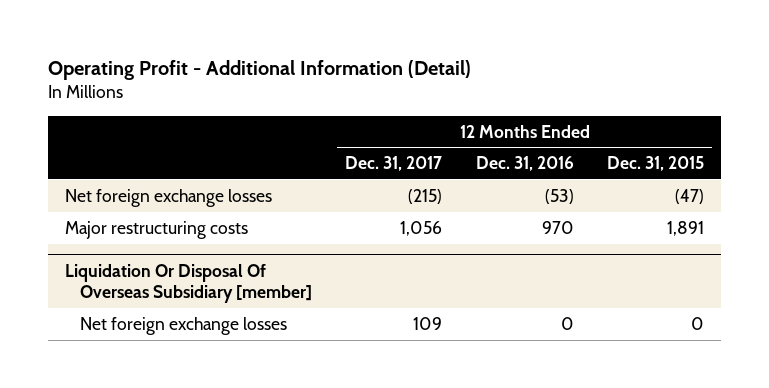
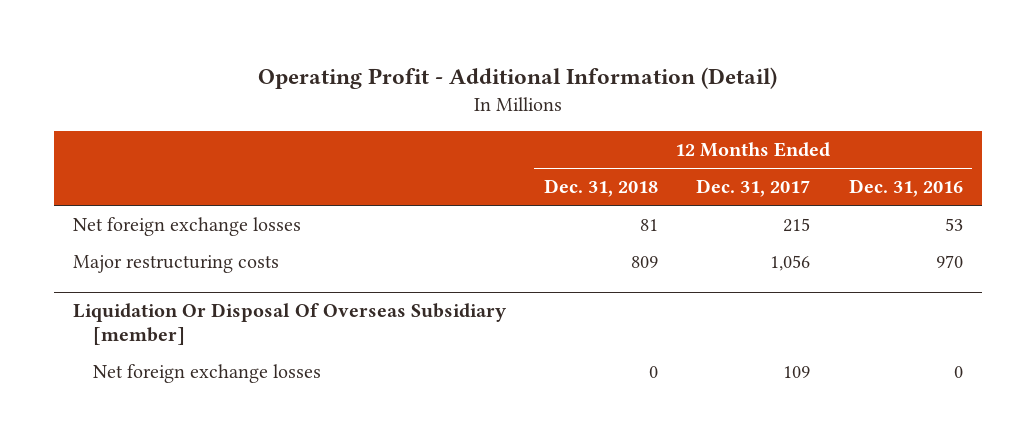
[607,156,705,172] Dec. 31, 2015 -> none
none -> [544,179,659,198] Dec. 31, 2018
[408,188,443,204] (215) -> [783,217,811,232] 215
[544,188,574,204] (53) -> [944,217,963,231] 53

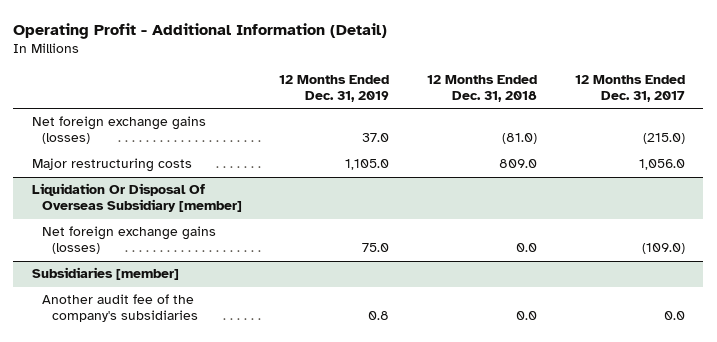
[848,179,963,198] Dec. 31, 2016 -> none
none -> [279,75,390,103] 12 Months Ended Dec. 31, 2019
[72,216,301,236] Net foreign exchange losses -> [32,116,207,145] Net foreign exchange gains (losses)
[640,218,659,231] 81 -> [502,133,538,145] (81.0)
[783,217,811,232] 215 -> [642,133,685,145] (215.0)
[631,255,659,268] 809 -> [499,159,538,169] 809.0
[770,254,811,271] 1,056 -> [638,159,685,171] 1,056.0
[92,363,321,383] Net foreign exchange losses -> [41,226,216,255] Net foreign exchange gains (losses)
[649,365,659,378] 0 -> [516,243,538,253] 0.0
[783,365,811,378] 109 -> [641,243,685,255] (109.0)
none -> [32,267,180,281] Subsidiaries [member]
none -> [41,294,198,323] Another audit fee of the company's subsidiaries

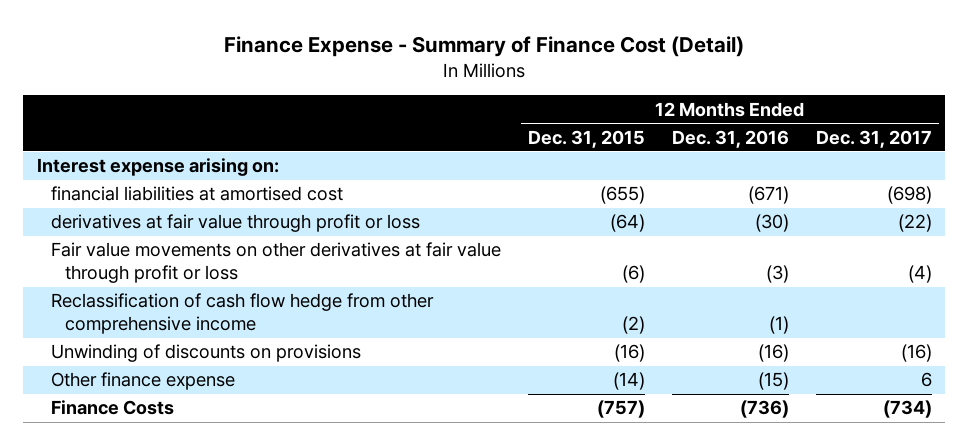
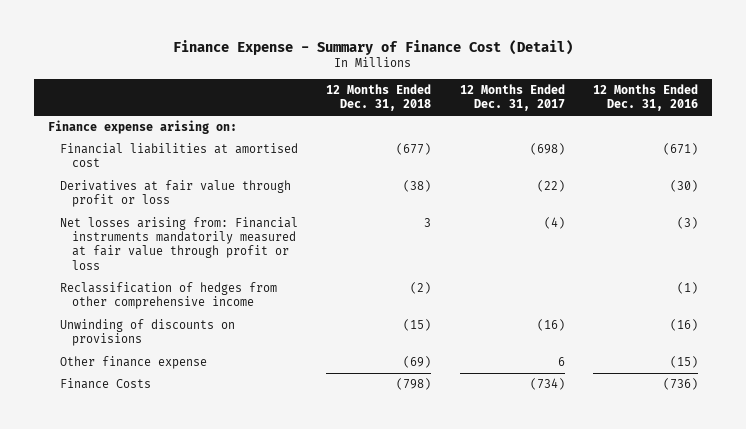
[528,129,646,148] Dec. 31, 2015 -> none
none -> [326,83,432,112] 12 Months Ended Dec. 31, 2018
[51,242,502,284] Fair value movements on other derivatives at fair value through profit or loss -> none
[36,158,279,177] Interest expense arising on: -> [47,120,237,135] Finance expense arising on:
[51,186,344,202] financial liabilities at amortised cost -> [59,143,298,168] Financial liabilities at amortised cost
[51,214,421,233] derivatives at fair value through profit or loss -> [59,180,291,208] Derivatives at fair value through profit or loss
none -> [59,217,298,270] Net losses arising from: Financial instruments mandatorily measured at fair value through profit or loss
[51,293,435,335] Reclassification of cash flow hedge from other comprehensive income -> [59,282,277,310] Reclassification of hedges from other comprehensive income

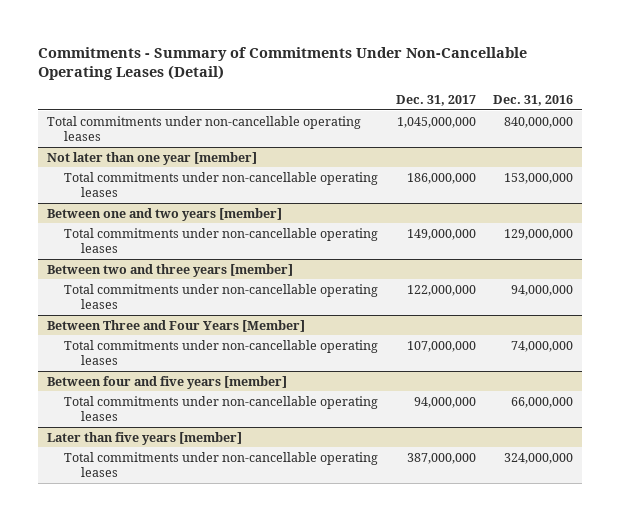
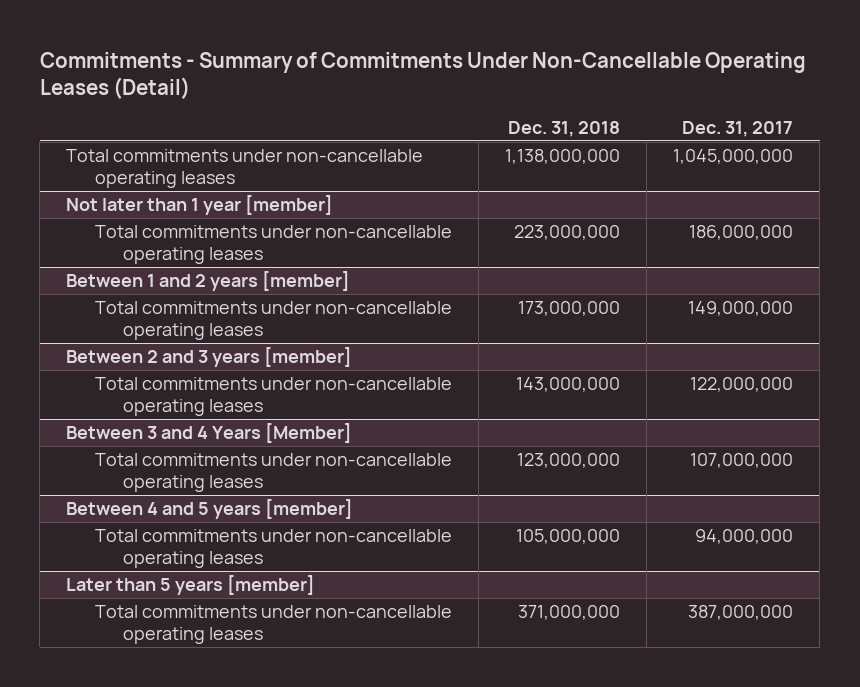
[493,95,574,107] Dec. 31, 2016 -> none
none -> [508,120,621,137] Dec. 31, 2018
[47,151,258,165] Not later than one year [member] -> [66,195,334,216] Not later than 1 year [member]
[47,207,283,221] Between one and two years [member] -> [66,271,351,292] Between 1 and 2 years [member]
[47,263,294,277] Between two and three years [member] -> [66,347,353,368] Between 2 and 3 years [member]
[47,319,306,332] Between Three and Four Years [Member] -> [66,423,353,444] Between 3 and 4 Years [Member]
[47,375,288,389] Between four and five years [member] -> [66,499,354,520] Between 4 and 5 years [member]
[47,431,243,445] Later than five years [member] -> [66,575,316,596] Later than 5 years [member]

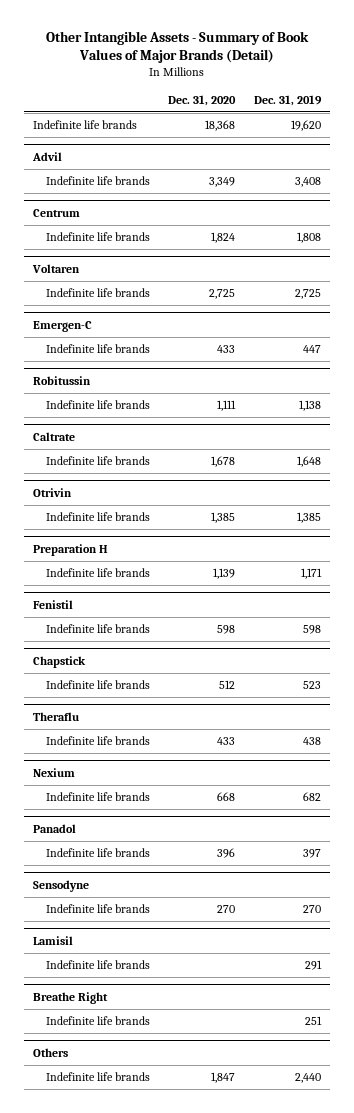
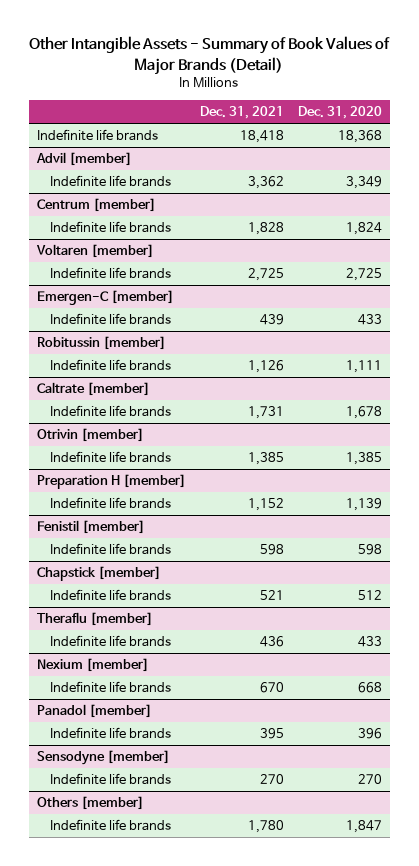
[253,94,322,106] Dec. 31, 2019 -> none
none -> [199,106,284,120] Dec. 31, 2021
[31,151,62,161] Advil -> [35,152,132,167] Advil [member]
[32,208,80,217] Centrum -> [36,198,156,213] Centrum [member]
[31,263,80,273] Voltaren -> [35,244,154,259] Voltaren [member]
[32,320,92,332] Emergen-C -> [36,290,174,306] Emergen-C [member]
[32,375,91,385] Robitussin -> [36,336,166,351] Robitussin [member]
[32,431,75,441] Caltrate -> [36,382,150,397] Caltrate [member]
[32,487,72,497] Otrivin -> [36,428,144,443] Otrivin [member]
[32,543,108,556] Preparation H -> [36,474,186,490] Preparation H [member]
[32,599,73,609] Fenistil -> [36,520,145,535] Fenistil [member]
[32,655,86,668] Chapstick -> [36,566,161,582] Chapstick [member]
[32,711,79,721] Theraflu -> [36,612,153,627] Theraflu [member]
[32,767,75,777] Nexium -> [36,658,149,673] Nexium [member]
[32,823,76,833] Panadol -> [36,704,152,719] Panadol [member]
[32,879,89,892] Sensodyne -> [36,750,170,766] Sensodyne [member]
[32,935,73,945] Lamisil -> none
[45,960,150,970] Indefinite life brands -> none
[32,991,108,1004] Breathe Right -> none
[45,1016,150,1026] Indefinite life brands -> none
[32,1047,68,1057] Others -> [36,796,144,811] Others [member]

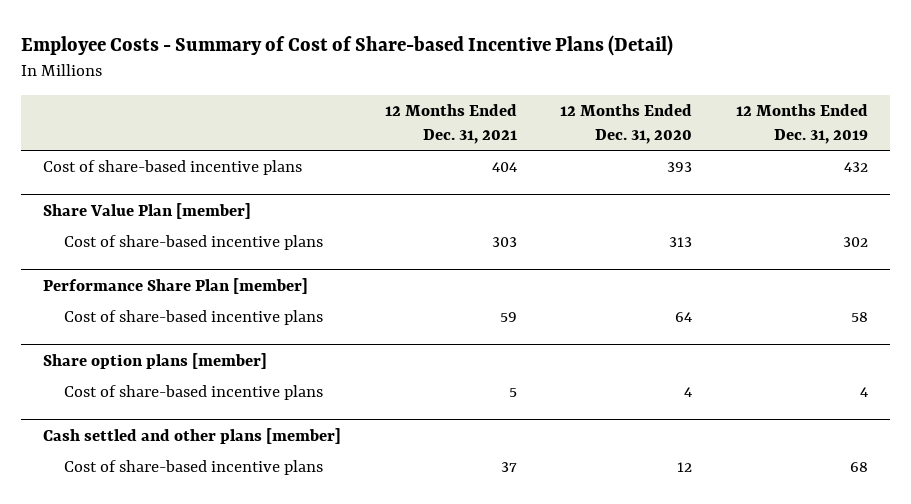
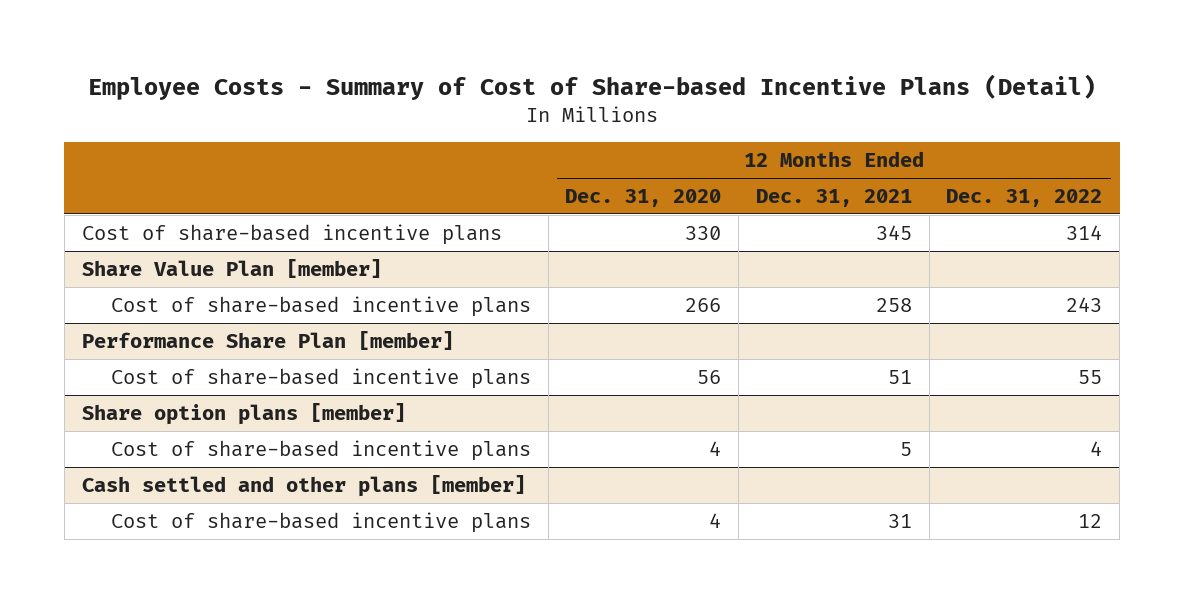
[735,104,868,145] 12 Months Ended Dec. 31, 2019 -> none
none -> [946,188,1103,207] Dec. 31, 2022
[491,162,517,173] 404 -> [875,224,912,240] 345
[667,162,693,173] 393 -> [685,225,722,240] 330
[491,237,517,248] 303 -> [875,297,912,312] 258
[669,237,693,248] 313 -> [685,297,722,312] 266
[499,312,517,323] 59 -> [887,369,912,384] 51
[675,312,693,323] 64 -> [697,369,722,384] 56
[500,462,517,473] 37 -> [887,513,912,528] 31
[677,462,693,473] 12 -> [709,512,722,528] 4

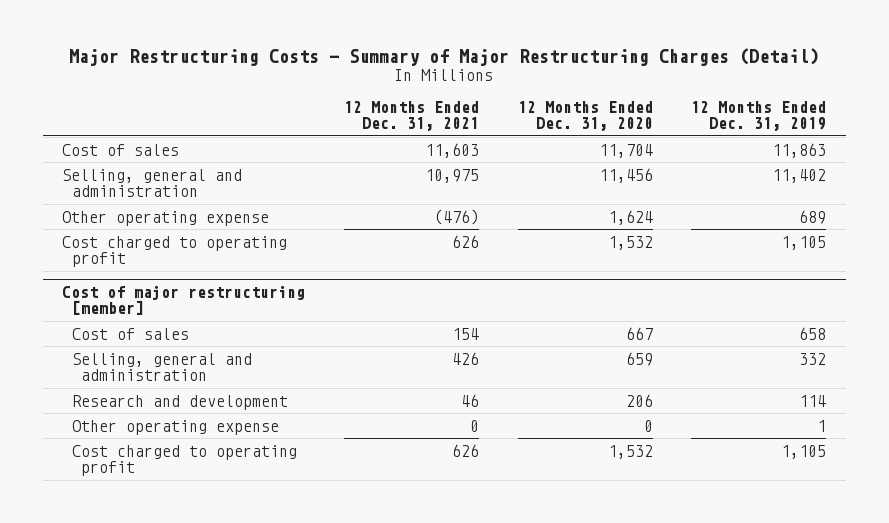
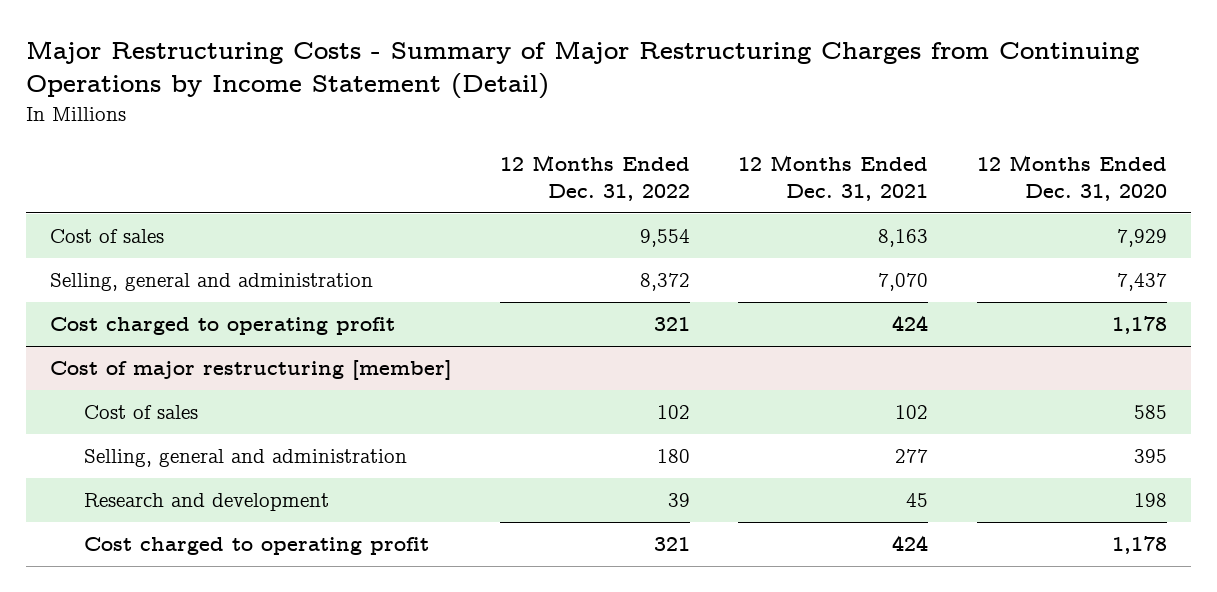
[69,48,820,67] Major Restructuring Costs - Summary of Major Restructuring Charges (Detail) -> [26,41,1140,100] Major Restructuring Costs - Summary of Major Restructuring Charges from Continuing Operations by Income Statement (Detail)
[691,100,827,132] 12 Months Ended Dec. 31, 2019 -> none
none -> [500,155,691,202] 12 Months Ended Dec. 31, 2022
[62,210,270,226] Other operating expense -> none
[425,142,480,158] 11,603 -> [878,229,929,248] 8,163
[598,143,653,158] 11,704 -> [1116,229,1167,248] 7,929
[425,168,480,183] 10,975 -> [878,273,929,292] 7,070
[598,167,653,183] 11,456 -> [1116,273,1167,292] 7,437
[452,234,480,248] 626 -> [892,315,929,332] 424
[607,235,653,250] 1,532 -> [1111,316,1167,335] 1,178
[71,419,279,435] Other operating expense -> none
[452,327,480,340] 154 -> [895,405,929,420] 102
[625,326,653,340] 667 -> [1133,405,1167,420] 585
[452,351,480,365] 426 -> [895,449,929,464] 277
[625,351,653,366] 659 -> [1133,449,1167,464] 395
[461,393,480,407] 46 -> [906,493,929,508] 45
[625,393,653,407] 206 -> [1133,493,1167,508] 198
[452,443,480,457] 626 -> [892,535,929,552] 424
[607,444,653,459] 1,532 -> [1111,536,1167,555] 1,178

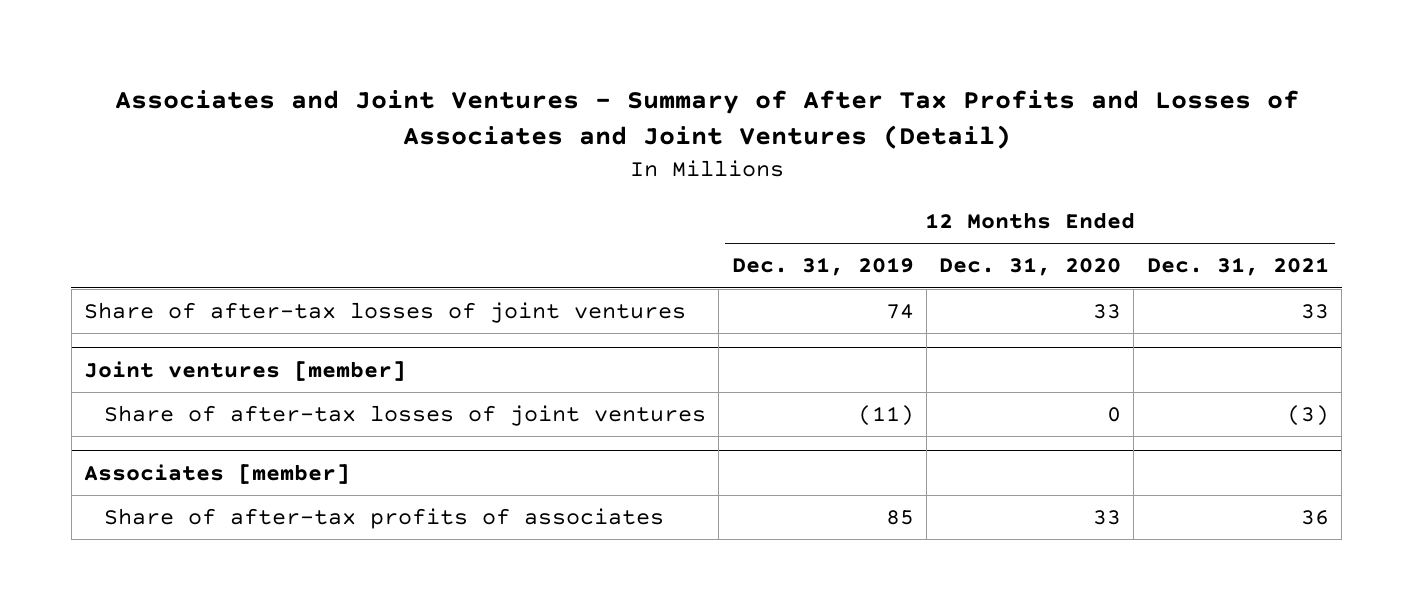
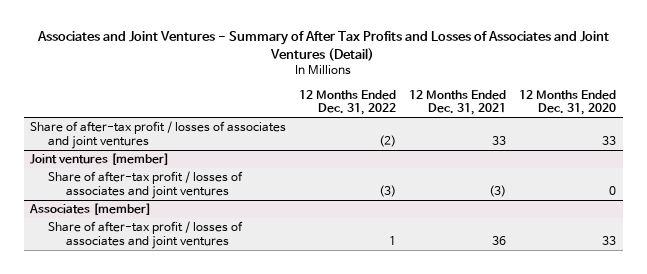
[731,257,914,277] Dec. 31, 2019 -> none
none -> [299,89,397,116] 12 Months Ended Dec. 31, 2022
[84,301,687,323] Share of after-tax losses of joint ventures -> [30,121,287,149] Share of after-tax profit / losses of associates and joint ventures
[103,404,706,426] Share of after-tax losses of joint ventures -> [48,171,244,199] Share of after-tax profit / losses of associates and joint ventures
[103,507,664,529] Share of after-tax profits of associates -> [48,221,244,249] Share of after-tax profit / losses of associates and joint ventures

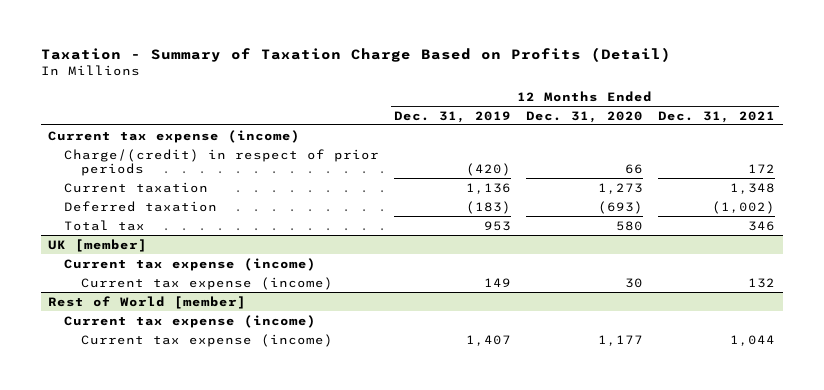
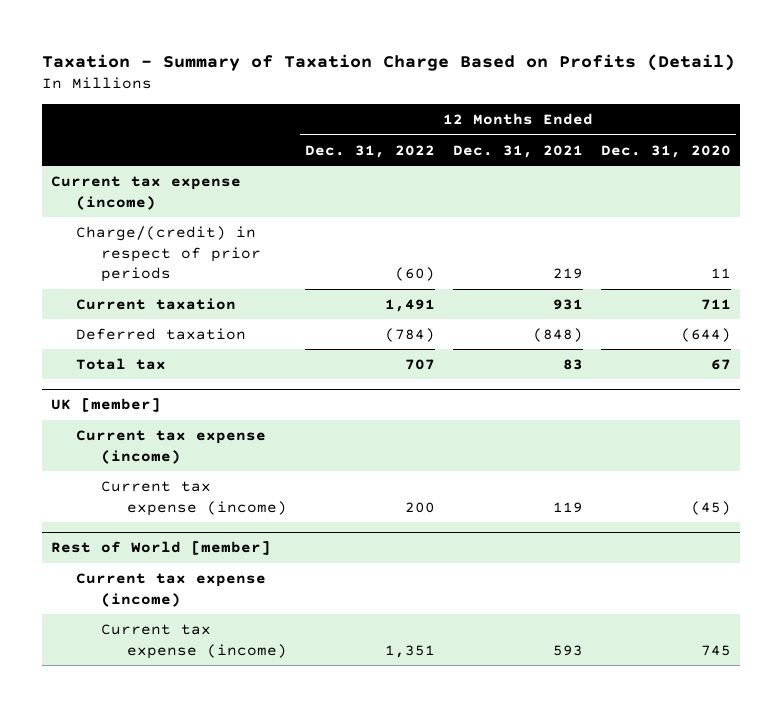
[394,110,512,123] Dec. 31, 2019 -> none
none -> [304,144,435,158] Dec. 31, 2022
[625,164,644,175] 66 -> [711,268,732,279] 11
[748,164,776,174] 172 -> [553,268,584,280] 219
[598,182,644,194] 1,273 -> [701,298,732,310] 711
[730,182,776,194] 1,348 -> [553,298,584,310] 931
[598,200,644,214] (693) -> [681,327,732,342] (644)
[712,200,776,214] (1,002) -> [533,327,584,342] (848)
[616,220,644,231] 580 -> [711,358,732,370] 67
[748,220,776,231] 346 -> [563,358,584,370] 83
[625,277,644,288] 30 -> [691,500,732,515] (45)
[748,277,776,288] 132 -> [553,501,584,513] 119
[598,334,644,346] 1,177 -> [701,644,732,656] 745
[730,334,776,346] 1,044 -> [553,644,584,656] 593

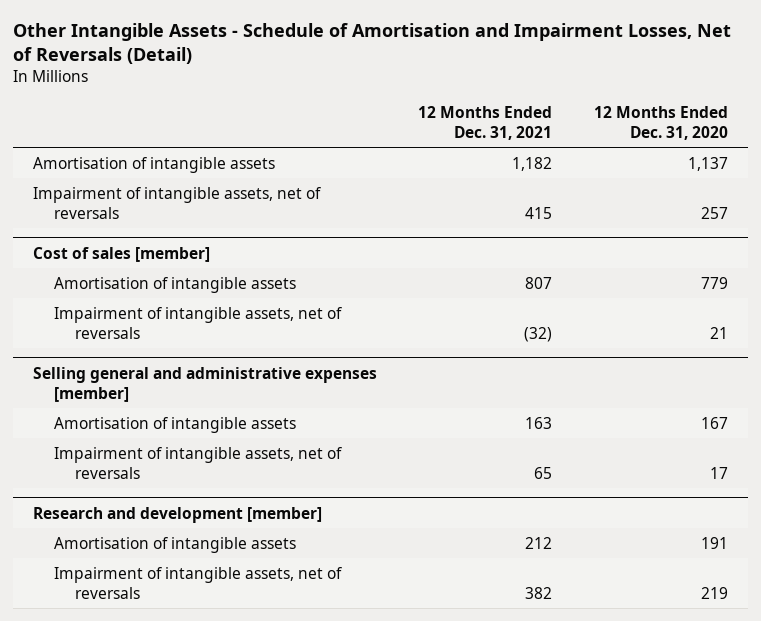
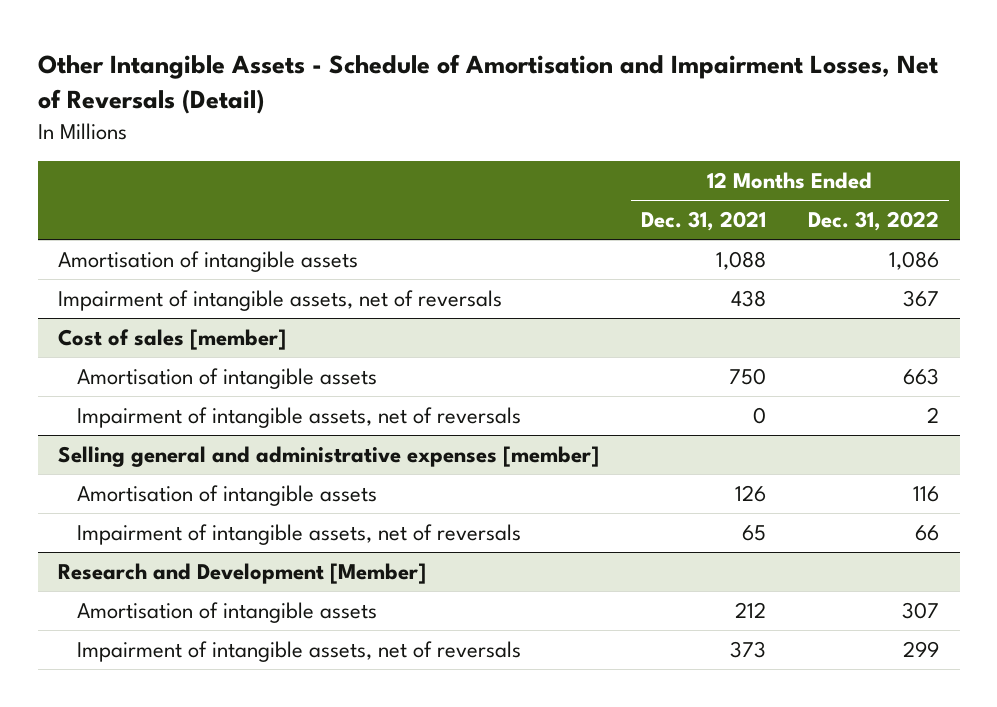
[593,105,728,140] 12 Months Ended Dec. 31, 2020 -> none
none -> [807,211,939,232] Dec. 31, 2022
[512,156,553,171] 1,182 -> [716,251,767,271] 1,088
[525,206,553,219] 415 -> [731,290,767,308] 438
[525,276,553,289] 807 -> [729,368,767,386] 750
[524,326,553,342] (32) -> [753,407,767,425] 0
[525,416,553,429] 163 -> [735,485,767,503] 126
[33,506,323,523] Research and development [member] -> [58,563,427,585] Research and Development [Member]
[525,586,553,599] 382 -> [730,641,767,659] 373

